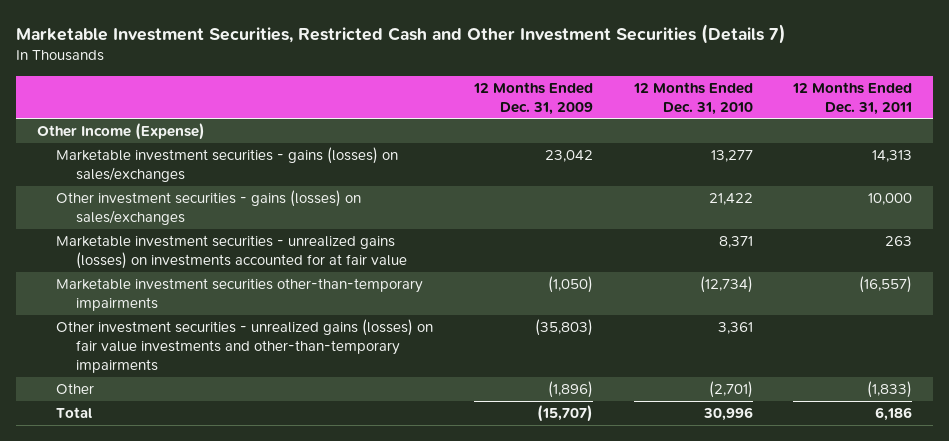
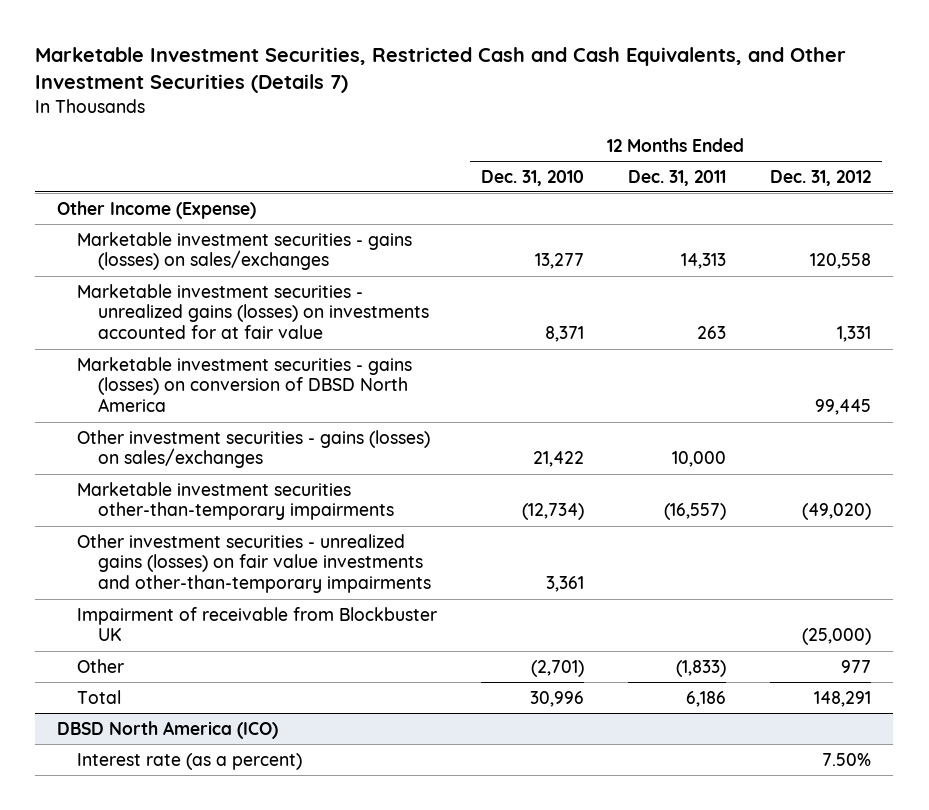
[16,23,787,44] Marketable Investment Securities, Restricted Cash and Other Investment Securities (Details 7) -> [35,47,847,94] Marketable Investment Securities, Restricted Cash and Cash Equivalents, and Other Investment Securities (Details 7)
[472,81,593,115] 12 Months Ended Dec. 31, 2009 -> none
none -> [770,169,872,186] Dec. 31, 2012
none -> [77,356,413,413] Marketable investment securities - gains (losses) on conversion of DBSD North America
[56,190,362,225] Other investment securities - gains (losses) on sales/exchanges -> [77,429,431,469] Other investment securities - gains (losses) on sales/exchanges
none -> [77,606,438,642] Impairment of receivable from Blockbuster UK
none -> [57,720,279,739] DBSD North America (ICO)
none -> [77,752,303,770] Interest rate (as a percent)

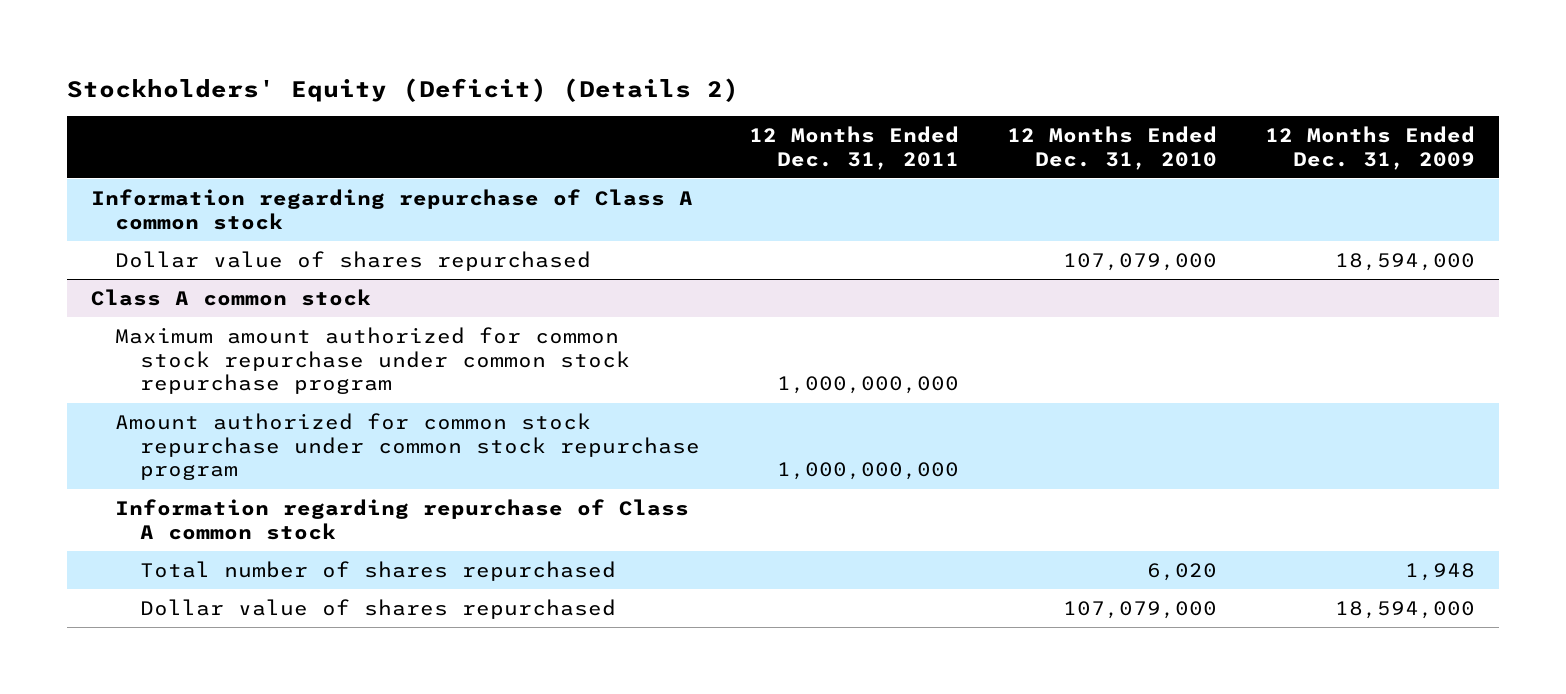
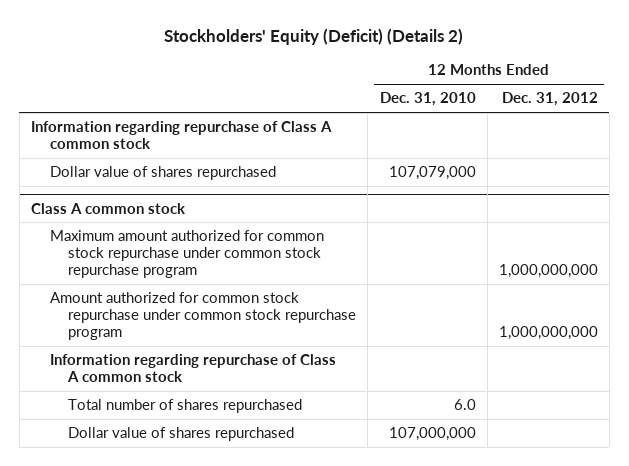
[748,125,959,170] 12 Months Ended Dec. 31, 2011 -> none
[1265,125,1476,170] 12 Months Ended Dec. 31, 2009 -> none
none -> [501,92,598,107] Dec. 31, 2012
[1146,562,1217,581] 6,020 -> [453,399,476,411] 6.0
[1062,600,1217,619] 107,079,000 -> [388,427,476,442] 107,000,000

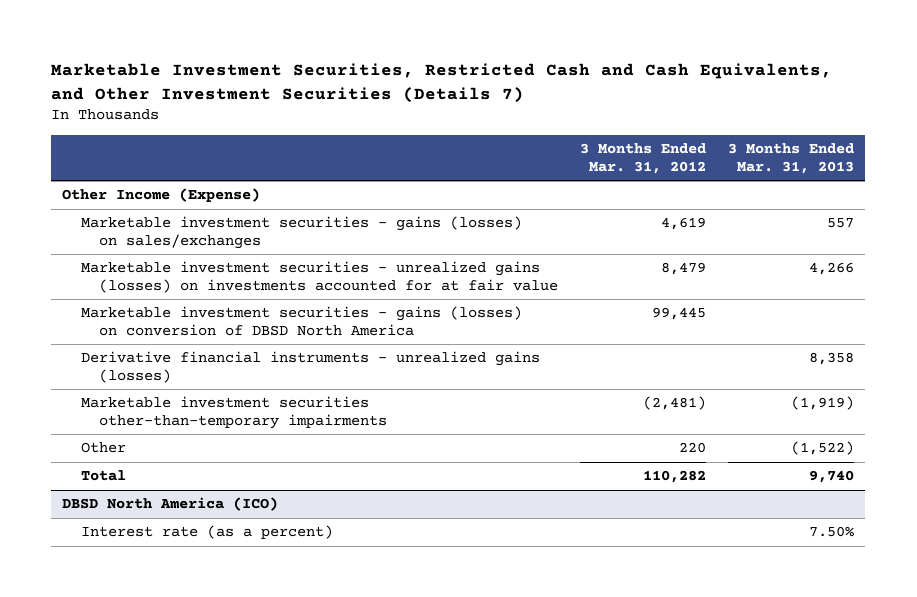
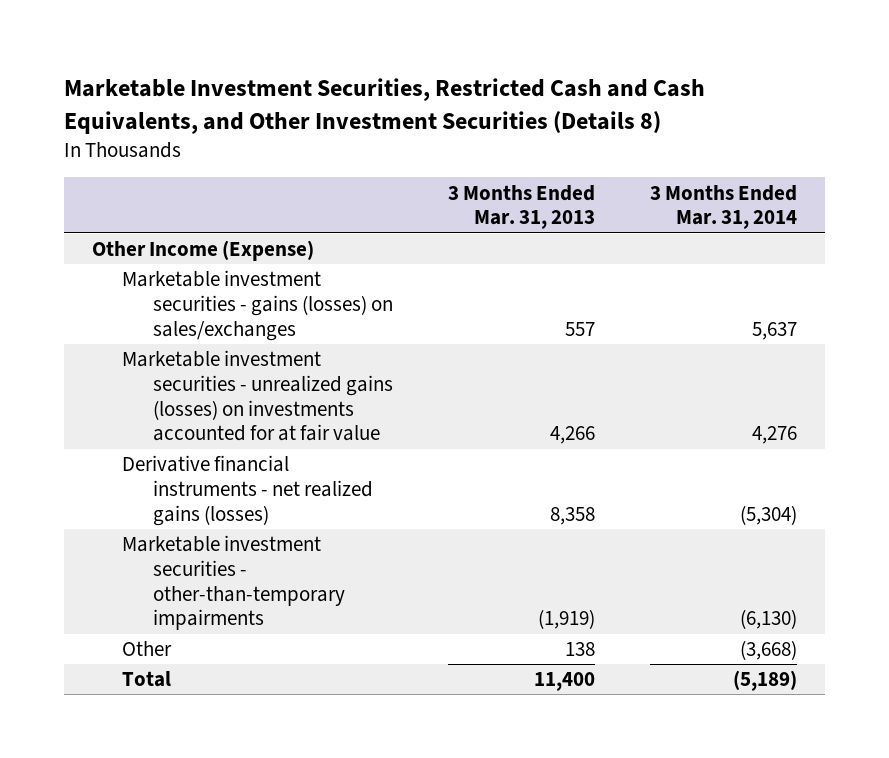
[51,62,833,103] Marketable Investment Securities, Restricted Cash and Cash Equivalents, and Other Investment Securities (Details 7) -> [64,78,706,134] Marketable Investment Securities, Restricted Cash and Cash Equivalents, and Other Investment Securities (Details 8)
[579,142,706,174] 3 Months Ended Mar. 31, 2012 -> none
none -> [650,184,798,230] 3 Months Ended Mar. 31, 2014
[80,306,522,337] Marketable investment securities - gains (losses) on conversion of DBSD North America -> none
[62,497,279,512] DBSD North America (ICO) -> none
[80,525,333,540] Interest rate (as a percent) -> none
[80,351,540,384] Derivative financial instruments - unrealized gains (losses) -> [122,455,373,526] Derivative financial instruments - net realized gains (losses)
[80,396,387,430] Marketable investment securities other-than-temporary impairments -> [122,535,345,631] Marketable investment securities - other-than-temporary impairments
[791,441,855,456] (1,522) -> [565,642,596,657] 138
[809,470,855,484] 9,740 -> [534,672,596,692] 11,400

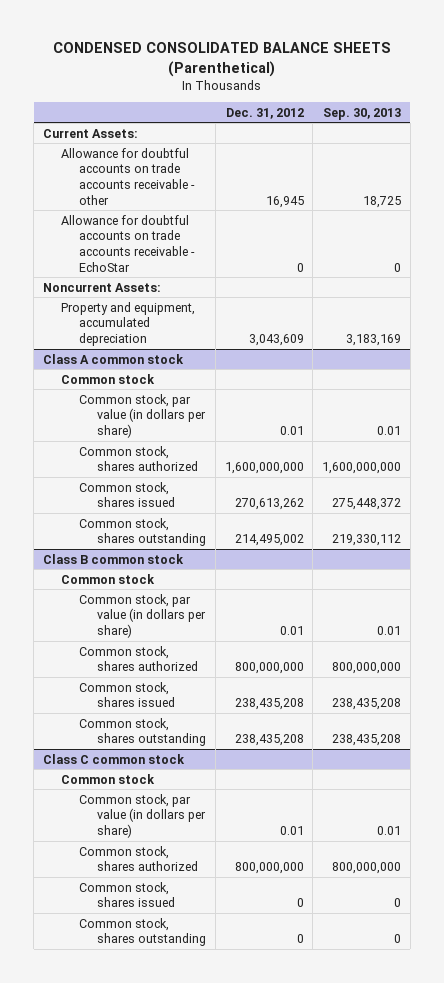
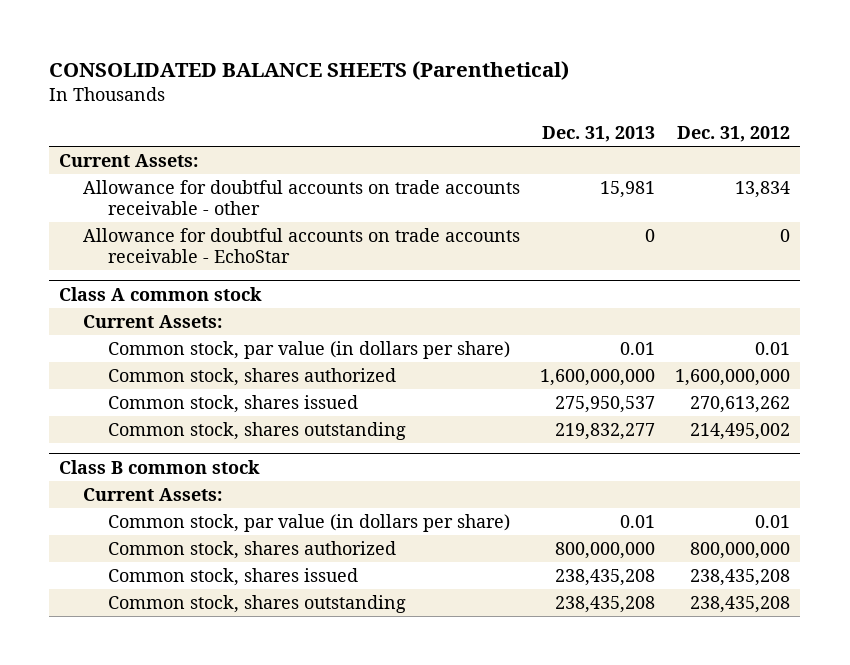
[52,42,391,77] CONDENSED CONSOLIDATED BALANCE SHEETS (Parenthetical) -> [49,61,570,81] CONSOLIDATED BALANCE SHEETS (Parenthetical)
[323,107,402,120] Sep. 30, 2013 -> none
none -> [542,126,656,143] Dec. 31, 2013
[265,195,304,208] 16,945 -> [735,181,791,199] 13,834
[42,282,161,292] Noncurrent Assets: -> none
[61,301,196,346] Property and equipment, accumulated depreciation -> none
[61,373,156,384] Common stock -> none
none -> [83,315,223,329] Current Assets:
[61,573,156,584] Common stock -> none
none -> [83,488,223,502] Current Assets:
[42,753,185,764] Class C common stock -> none
[61,773,156,784] Common stock -> none
[79,793,207,838] Common stock, par value (in dollars per share) -> none
[79,845,199,872] Common stock, shares authorized -> none
[79,881,176,908] Common stock, shares issued -> none
[79,917,207,947] Common stock, shares outstanding -> none

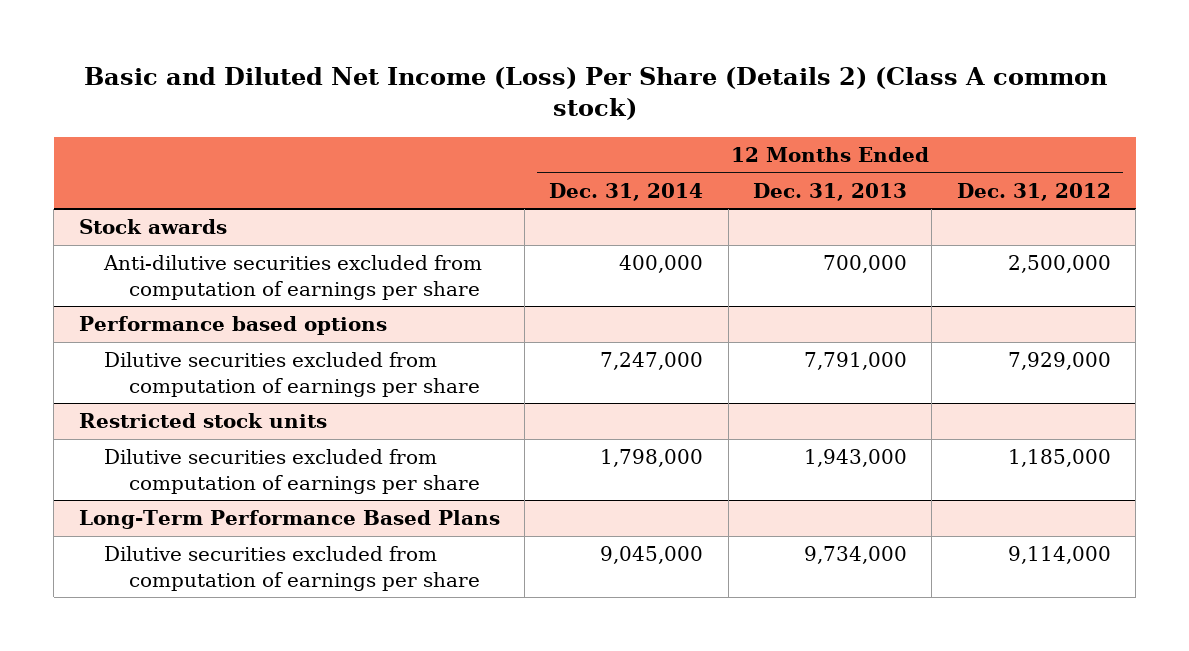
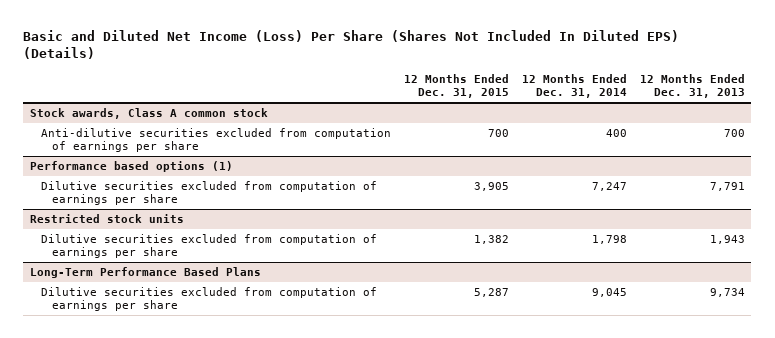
[83,67,1107,121] Basic and Diluted Net Income (Loss) Per Share (Details 2) (Class A common stock) -> [23,29,680,59] Basic and Diluted Net Income (Loss) Per Share (Shares Not Included In Diluted EPS) (Details)
[956,182,1111,201] Dec. 31, 2012 -> none
none -> [403,74,509,99] 12 Months Ended Dec. 31, 2015
[78,219,227,235] Stock awards -> none
none -> [29,108,268,120] Stock awards, Class A common stock
[619,255,704,274] 400,000 -> [605,129,627,138] 400
[822,255,907,274] 700,000 -> [723,129,745,138] 700
[78,316,387,336] Performance based options -> [29,161,233,173] Performance based options (1)
[600,352,704,371] 7,247,000 -> [591,182,627,192] 7,247
[803,352,907,371] 7,791,000 -> [709,182,745,192] 7,791
[600,449,704,468] 1,798,000 -> [591,235,627,245] 1,798
[803,449,907,468] 1,943,000 -> [709,235,745,245] 1,943
[600,546,704,565] 9,045,000 -> [591,288,627,298] 9,045
[803,546,907,565] 9,734,000 -> [709,288,745,298] 9,734

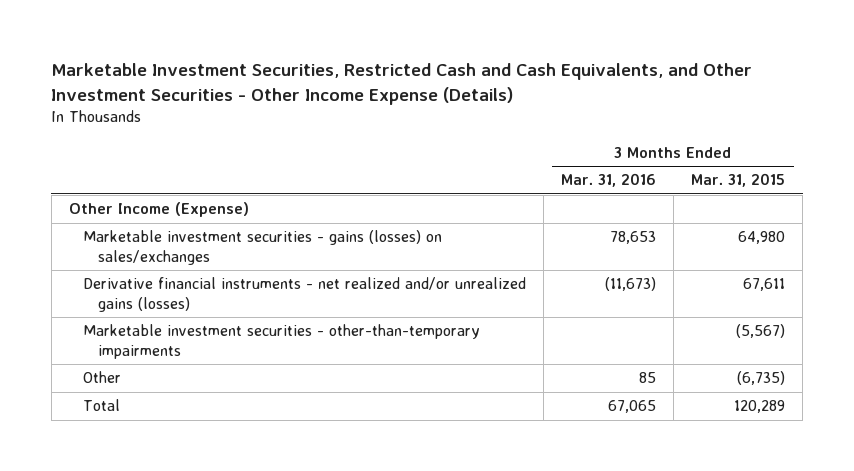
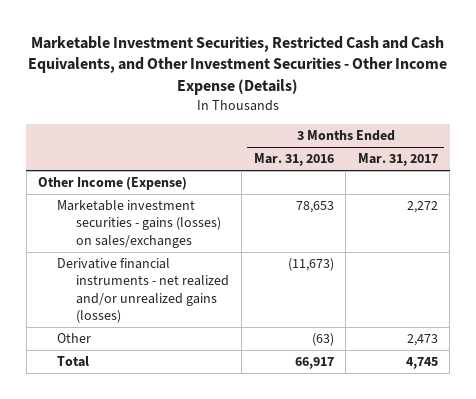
[691,173,786,188] Mar. 31, 2015 -> none
none -> [357,153,438,167] Mar. 31, 2017
[83,324,481,359] Marketable investment securities - other-than-temporary impairments -> none
[639,372,657,384] 85 -> [311,333,334,347] (63)
[608,400,657,414] 67,065 -> [294,357,334,370] 66,917

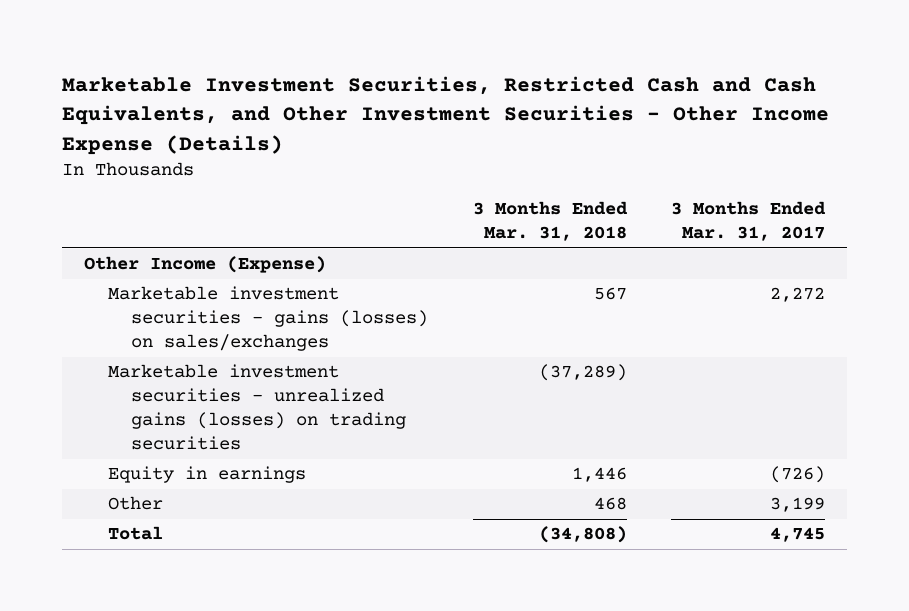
[253,153,334,167] Mar. 31, 2016 -> none
none -> [472,201,628,242] 3 Months Ended Mar. 31, 2018
[57,258,230,323] Derivative financial instruments - net realized and/or unrealized gains (losses) -> none
none -> [107,364,407,451] Marketable investment securities - unrealized gains (losses) on trading securities
none -> [107,466,306,484] Equity in earnings
[406,334,438,347] 2,473 -> [769,497,825,513] 3,199

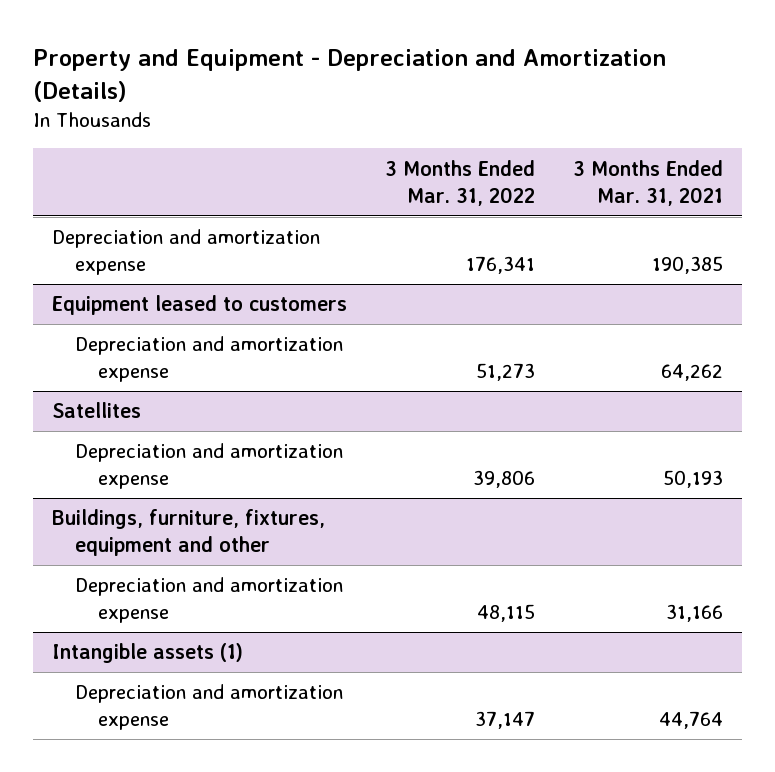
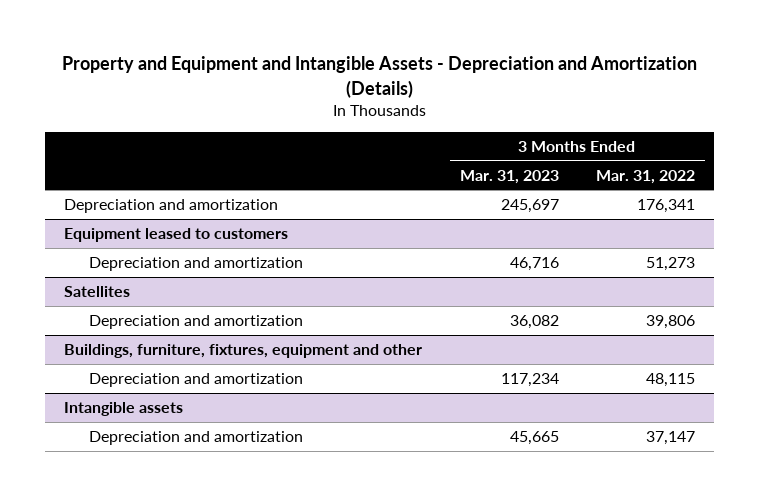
[32,48,666,102] Property and Equipment - Depreciation and Amortization (Details) -> [61,56,697,98] Property and Equipment and Intangible Assets - Depreciation and Amortization (Details)
[572,159,723,206] 3 Months Ended Mar. 31, 2021 -> none
none -> [459,169,559,184] Mar. 31, 2023
[51,229,320,276] Depreciation and amortization expense -> [64,199,279,214] Depreciation and amortization
[75,336,344,383] Depreciation and amortization expense -> [89,257,304,272] Depreciation and amortization
[75,443,344,490] Depreciation and amortization expense -> [89,315,304,330] Depreciation and amortization
[75,577,344,624] Depreciation and amortization expense -> [89,373,304,388] Depreciation and amortization
[51,643,243,664] Intangible assets (1) -> [64,402,184,417] Intangible assets
[75,684,344,731] Depreciation and amortization expense -> [89,431,304,446] Depreciation and amortization

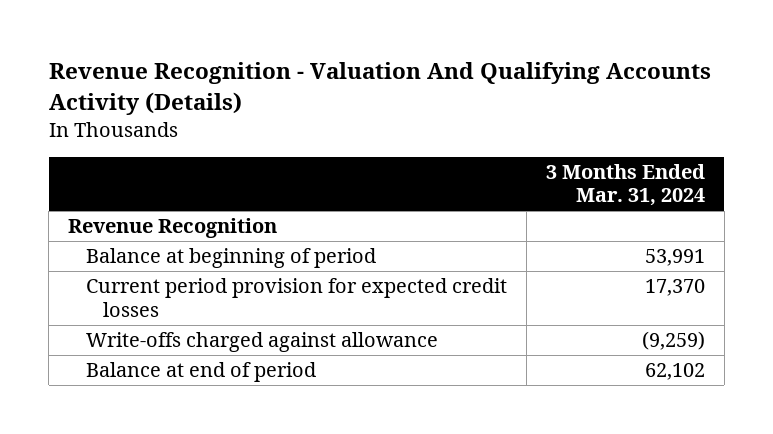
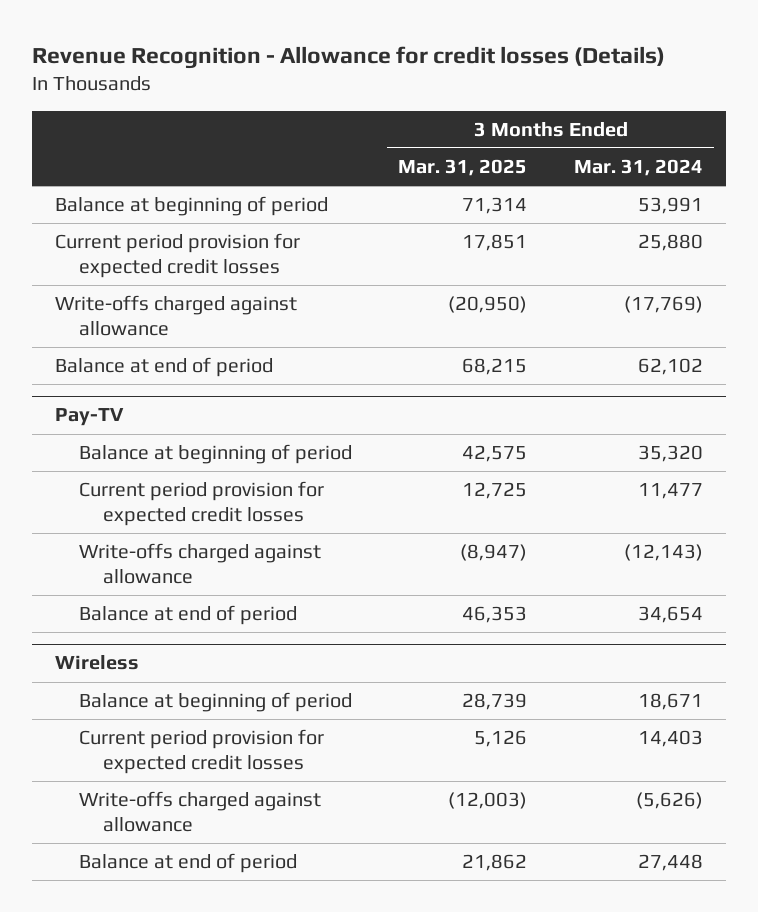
[48,62,711,116] Revenue Recognition - Valuation And Qualifying Accounts Activity (Details) -> [32,46,666,70] Revenue Recognition - Allowance for credit losses (Details)
none -> [398,159,528,177] Mar. 31, 2025
[68,218,278,239] Revenue Recognition -> none
[644,279,705,297] 17,370 -> [637,234,703,252] 25,880
[641,331,705,351] (9,259) -> [623,296,703,314] (17,769)
none -> [55,408,125,427] Pay-TV
none -> [79,444,353,465] Balance at beginning of period
none -> [79,481,325,526] Current period provision for expected credit losses
none -> [79,543,322,584] Write-offs charged against allowance
none -> [79,605,298,626] Balance at end of period
none -> [55,655,140,671] Wireless
none -> [79,692,353,713] Balance at beginning of period
none -> [79,729,325,774] Current period provision for expected credit losses
none -> [79,791,322,832] Write-offs charged against allowance
none -> [79,853,298,874] Balance at end of period

